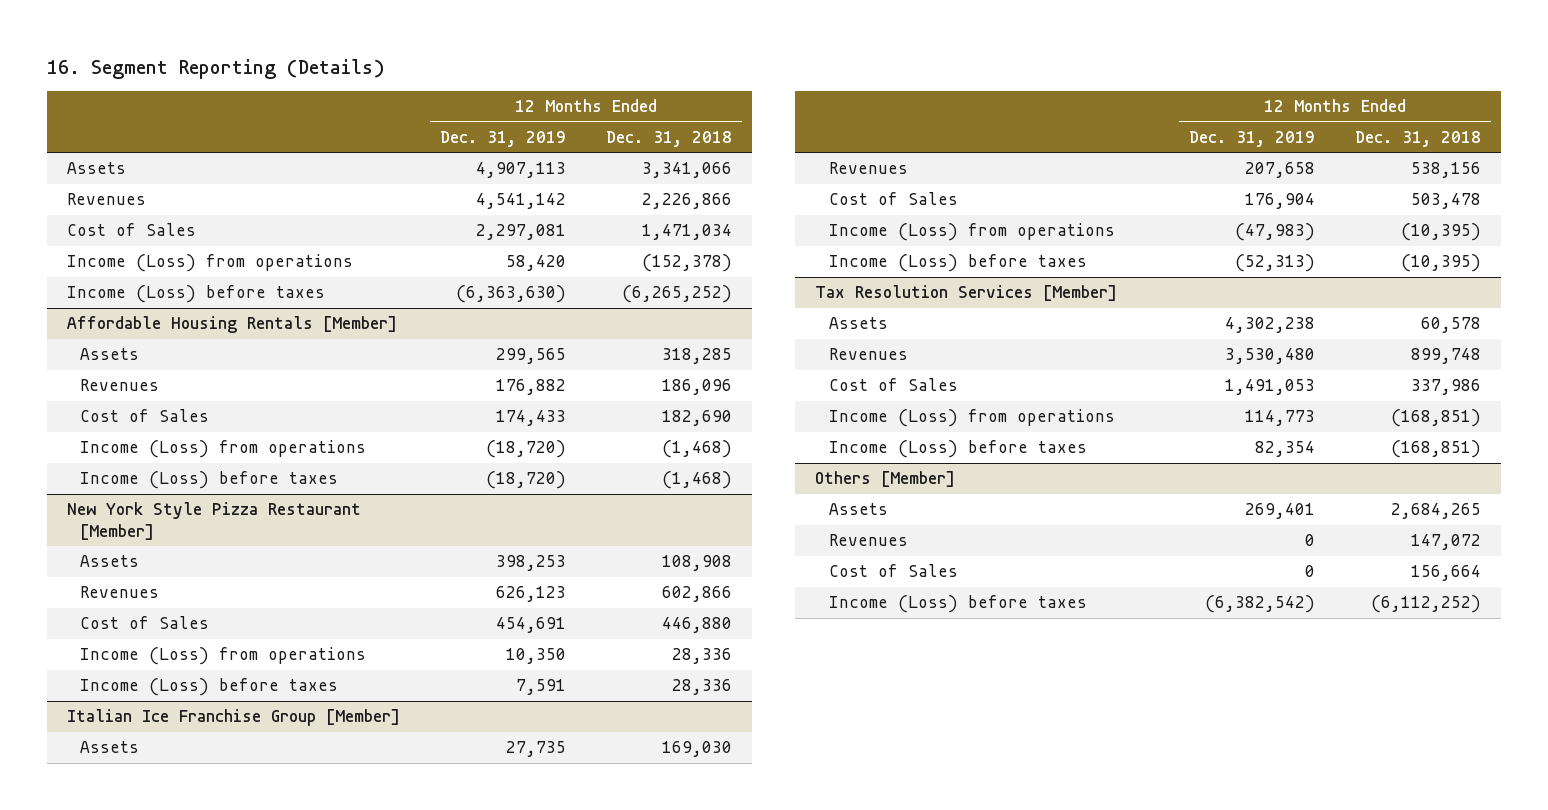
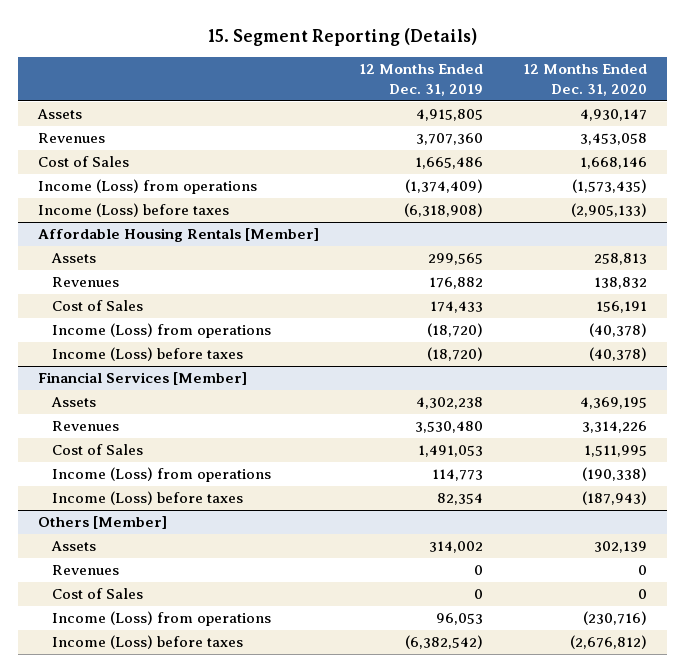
[47,58,386,79] 16. Segment Reporting (Details) -> [207,27,477,46] 15. Segment Reporting (Details)
[606,130,733,147] Dec. 31, 2018 -> none
none -> [523,64,648,96] 12 Months Ended Dec. 31, 2020
[476,162,567,179] 4,907,113 -> [416,109,484,122] 4,915,805
[476,193,567,210] 4,541,142 -> [416,133,484,146] 3,707,360
[476,224,567,241] 2,297,081 -> [415,157,484,170] 1,665,486
[506,255,567,272] 58,420 -> [405,179,484,194] (1,374,409)
[456,285,567,304] (6,363,630) -> [404,203,484,218] (6,318,908)
[67,502,362,540] New York Style Pizza Restaurant [Member] -> none
[80,555,140,568] Assets -> none
[80,586,160,599] Revenues -> none
[80,616,210,630] Cost of Sales -> none
[80,647,367,666] Income (Loss) from operations -> none
[80,678,339,697] Income (Loss) before taxes -> none
[67,709,401,727] Italian Ice Franchise Group [Member] -> none
[80,741,140,754] Assets -> none
[828,162,908,175] Revenues -> none
[828,192,958,206] Cost of Sales -> none
[828,223,1115,242] Income (Loss) from operations -> none
[828,254,1087,273] Income (Loss) before taxes -> none
[815,285,1118,302] Tax Resolution Services [Member] -> none
none -> [38,372,248,386] Financial Services [Member]
[1244,503,1315,520] 269,401 -> [429,541,484,554] 314,002
none -> [52,611,272,627] Income (Loss) from operations

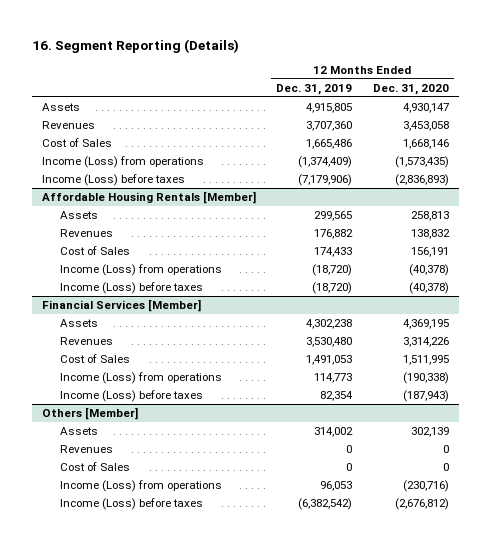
[207,27,477,46] 15. Segment Reporting (Details) -> [31,38,239,53] 16. Segment Reporting (Details)
[404,203,484,218] (6,318,908) -> [298,174,353,187] (7,179,906)
[571,203,648,218] (2,905,133) -> [394,174,449,187] (2,836,893)

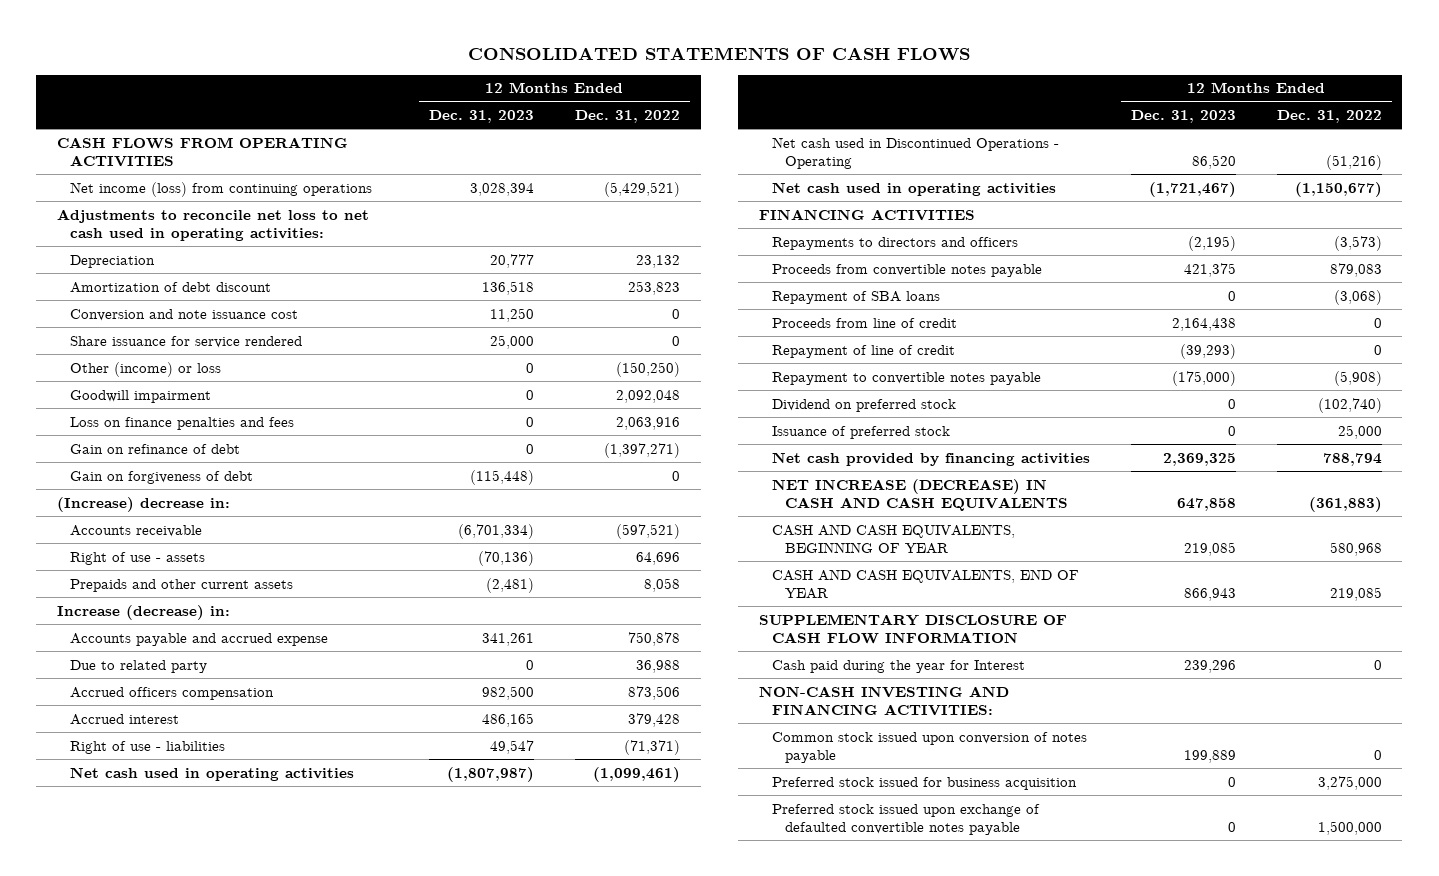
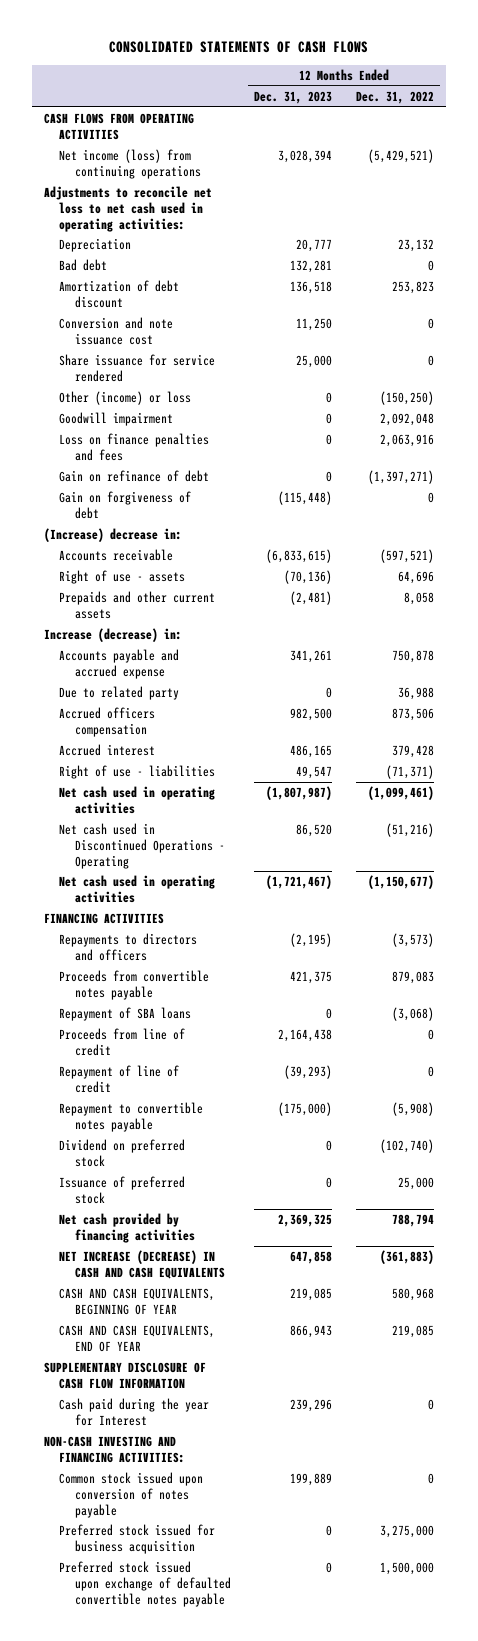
none -> [59,258,108,271] Bad debt
[457,523,534,539] (6,701,334) -> [266,548,333,563] (6,833,615)

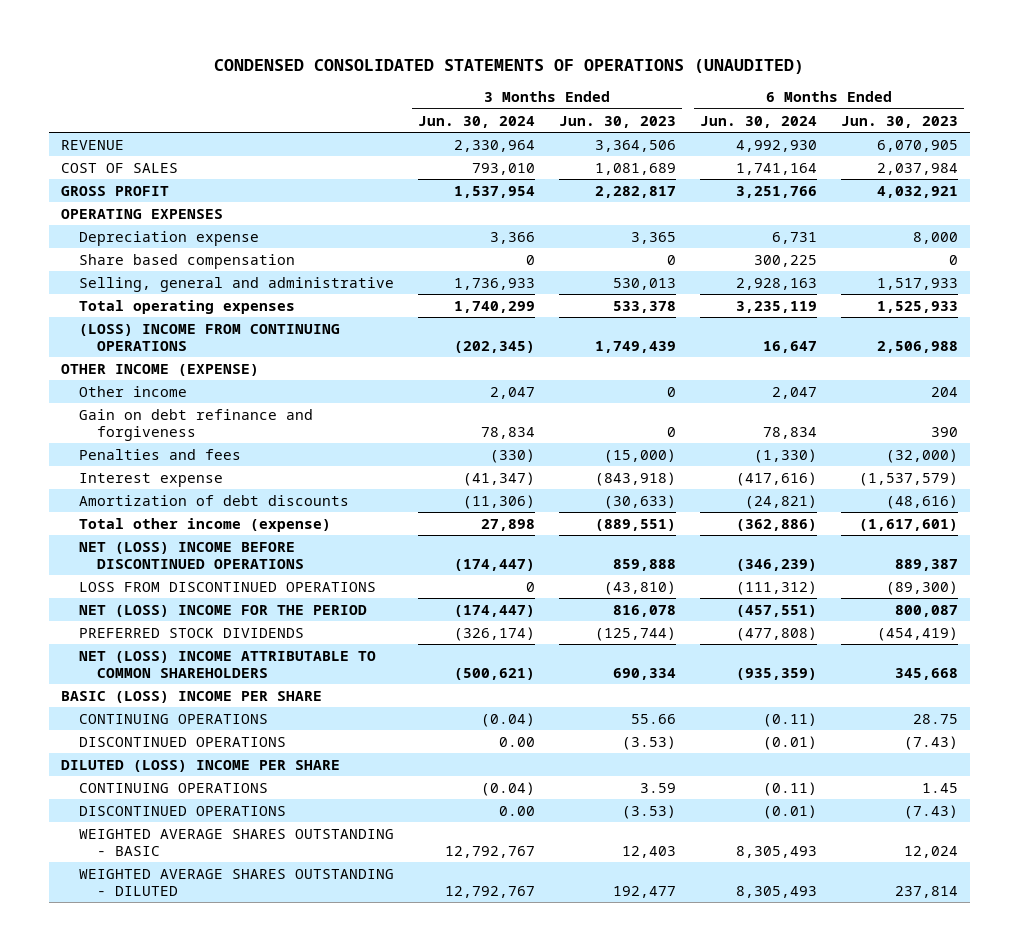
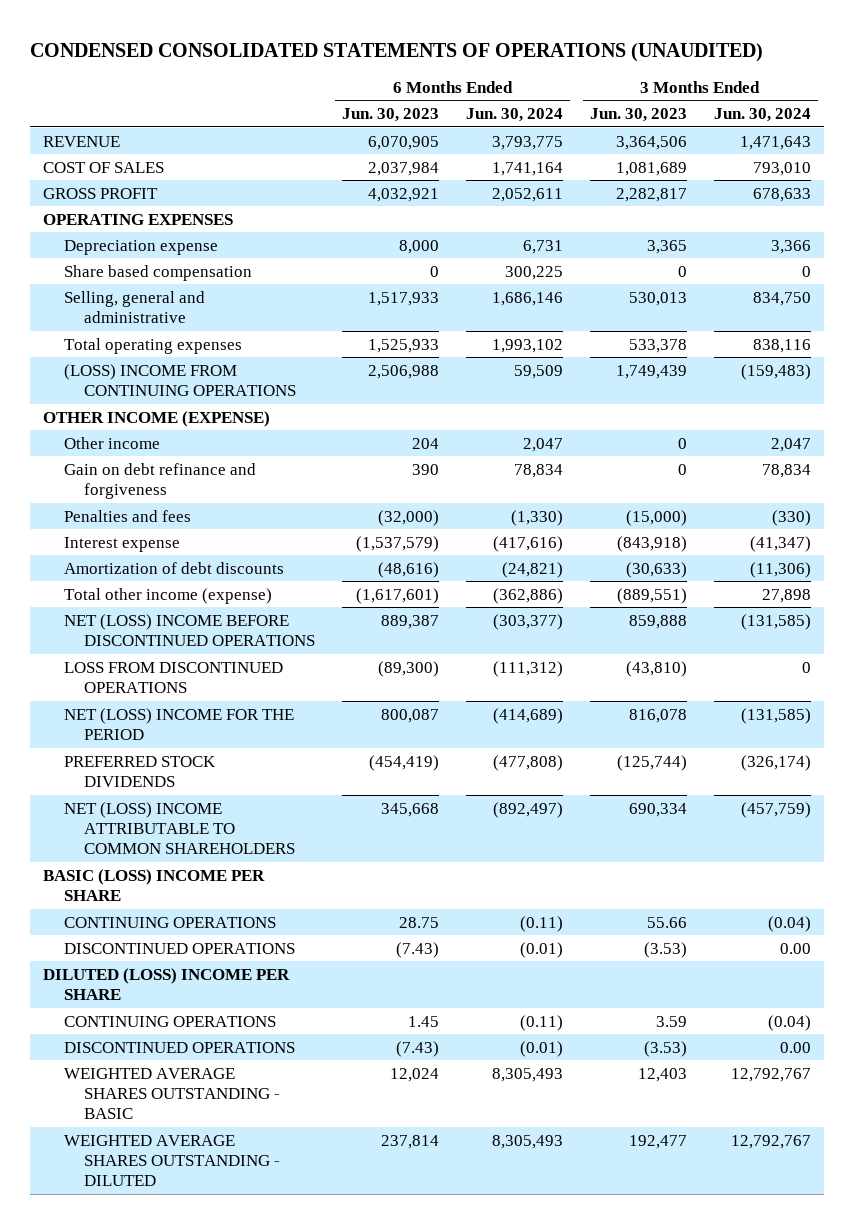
[453,139,535,152] 2,330,964 -> [739,135,811,150] 1,471,643
[735,139,817,152] 4,992,930 -> [492,135,564,150] 3,793,775
[453,185,535,198] 1,537,954 -> [752,187,811,202] 678,633
[735,185,817,198] 3,251,766 -> [492,187,564,202] 2,052,611
[453,277,535,290] 1,736,933 -> [752,291,811,306] 834,750
[735,277,817,290] 2,928,163 -> [492,291,564,306] 1,686,146
[453,300,535,313] 1,740,299 -> [752,338,811,353] 838,116
[735,300,817,313] 3,235,119 -> [492,338,564,353] 1,993,102
[453,341,535,354] (202,345) -> [740,363,811,380] (159,483)
[762,341,817,354] 16,647 -> [514,364,564,379] 59,509
[453,559,535,572] (174,447) -> [740,613,811,630] (131,585)
[735,559,817,572] (346,239) -> [493,613,564,630] (303,377)
[453,604,535,617] (174,447) -> [740,707,811,724] (131,585)
[735,604,817,617] (457,551) -> [493,707,564,724] (414,689)
[453,668,535,681] (500,621) -> [740,801,811,818] (457,759)
[735,668,817,681] (935,359) -> [493,801,564,818] (892,497)

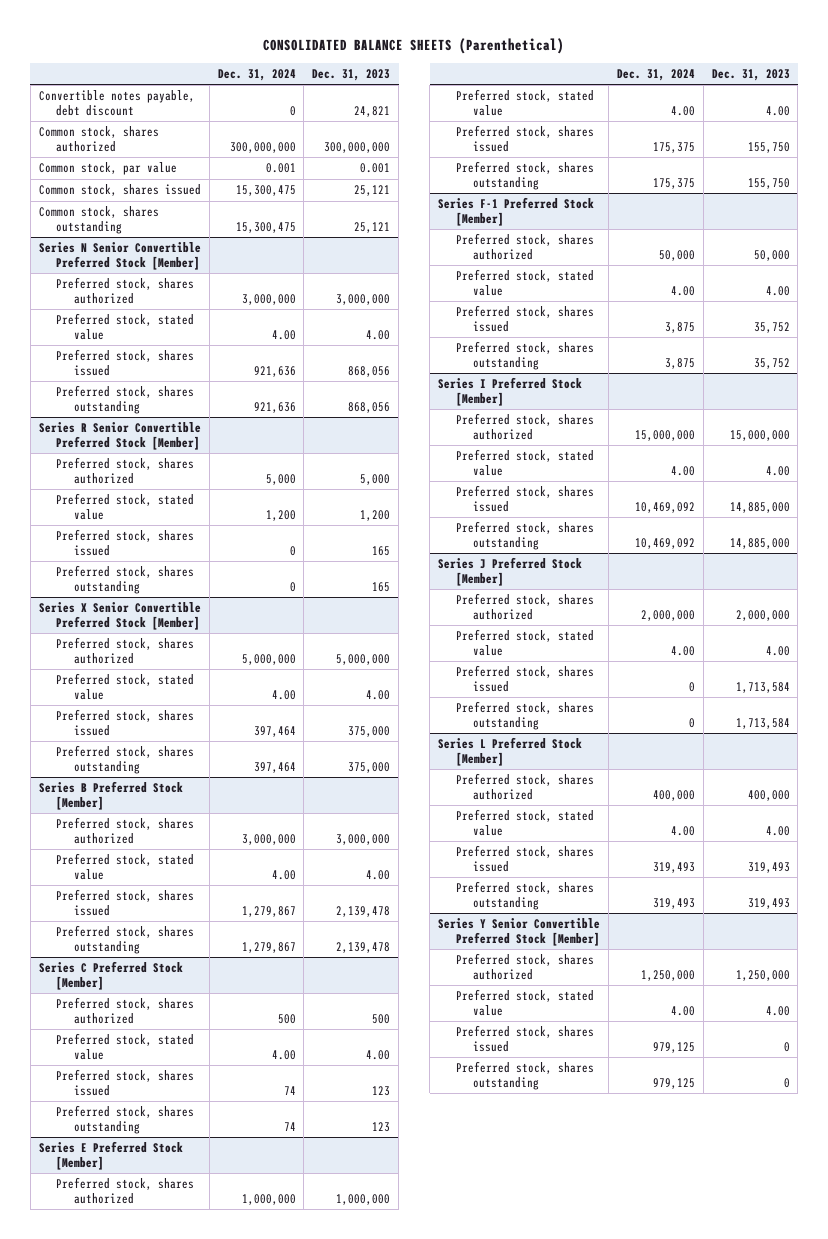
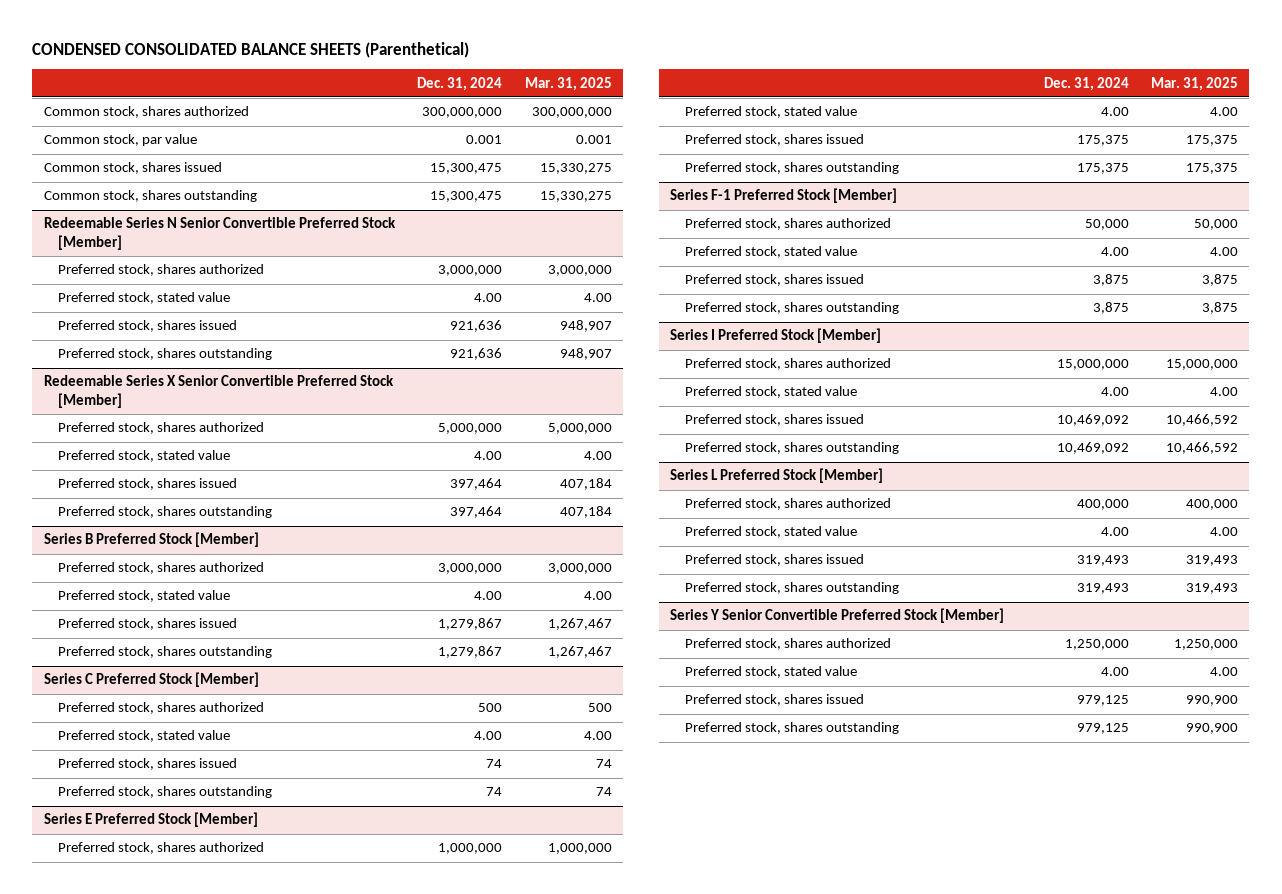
[263,37,565,54] CONSOLIDATED BALANCE SHEETS (Parenthetical) -> [32,41,470,58] CONDENSED CONSOLIDATED BALANCE SHEETS (Parenthetical)
[312,68,391,81] Dec. 31, 2023 -> none
none -> [524,76,612,91] Mar. 31, 2025
[38,90,195,116] Convertible notes payable, debt discount -> none
[38,242,201,270] Series N Senior Convertible Preferred Stock [Member] -> [43,217,396,250] Redeemable Series N Senior Convertible Preferred Stock [Member]
[38,422,201,450] Series R Senior Convertible Preferred Stock [Member] -> none
[56,457,195,484] Preferred stock, shares authorized -> none
[56,493,195,520] Preferred stock, stated value -> none
[56,529,195,556] Preferred stock, shares issued -> none
[56,565,195,594] Preferred stock, shares outstanding -> none
[38,602,201,630] Series X Senior Convertible Preferred Stock [Member] -> [43,375,394,408] Redeemable Series X Senior Convertible Preferred Stock [Member]
[438,557,583,586] Series J Preferred Stock [Member] -> none
[455,593,594,620] Preferred stock, shares authorized -> none
[455,629,594,656] Preferred stock, stated value -> none
[455,665,594,692] Preferred stock, shares issued -> none
[455,701,594,730] Preferred stock, shares outstanding -> none

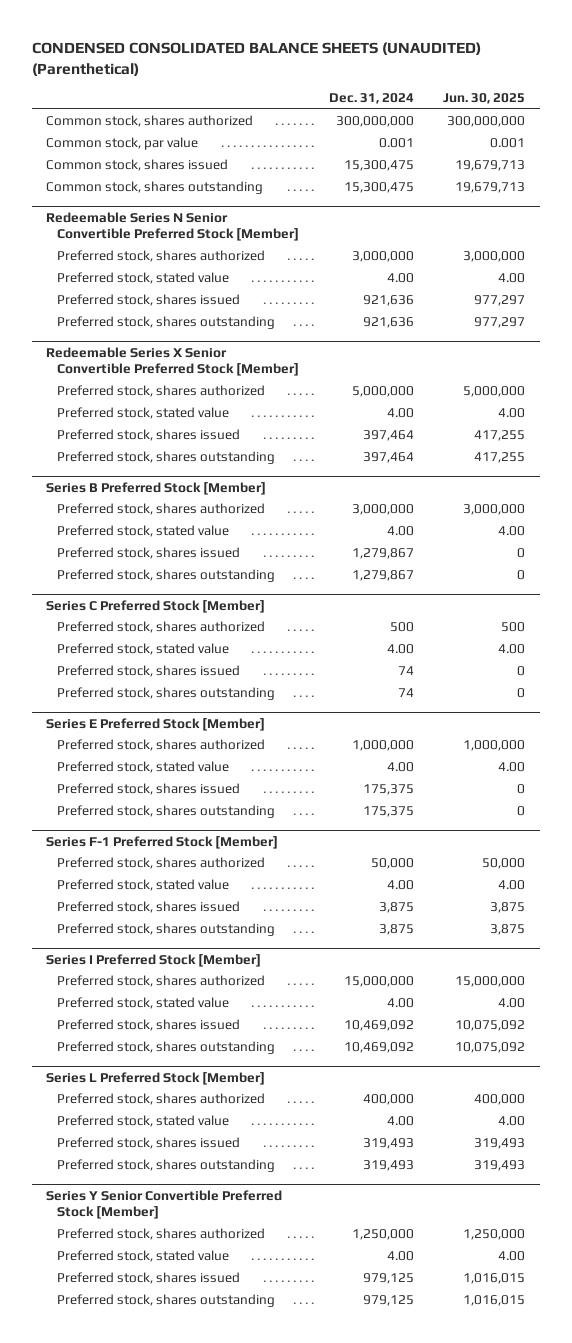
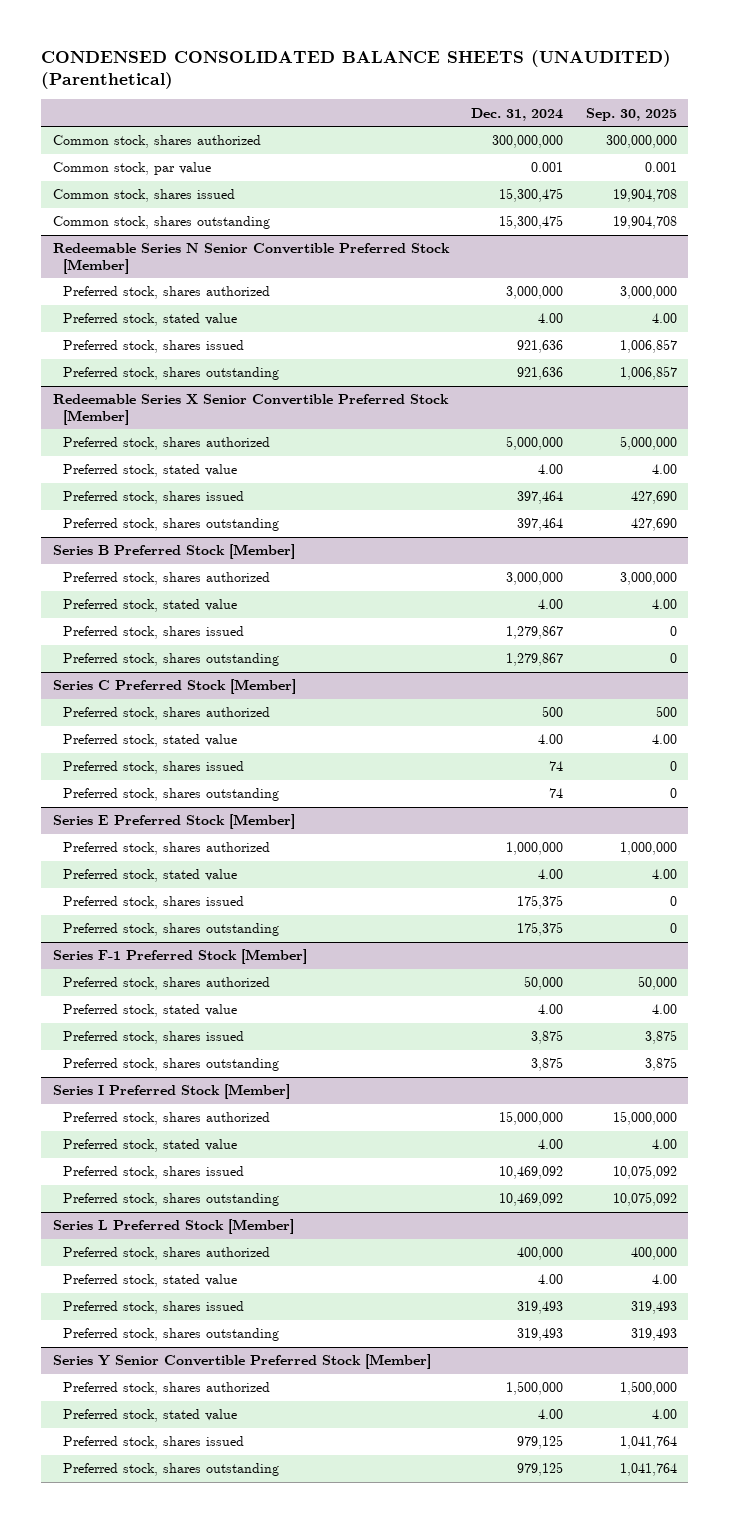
[443,93,526,105] Jun. 30, 2025 -> none
none -> [585,107,677,121] Sep. 30, 2025
[351,1229,414,1241] 1,250,000 -> [506,1381,564,1396] 1,500,000

